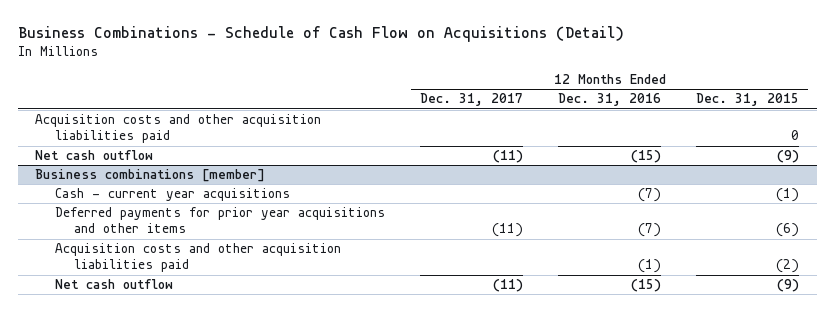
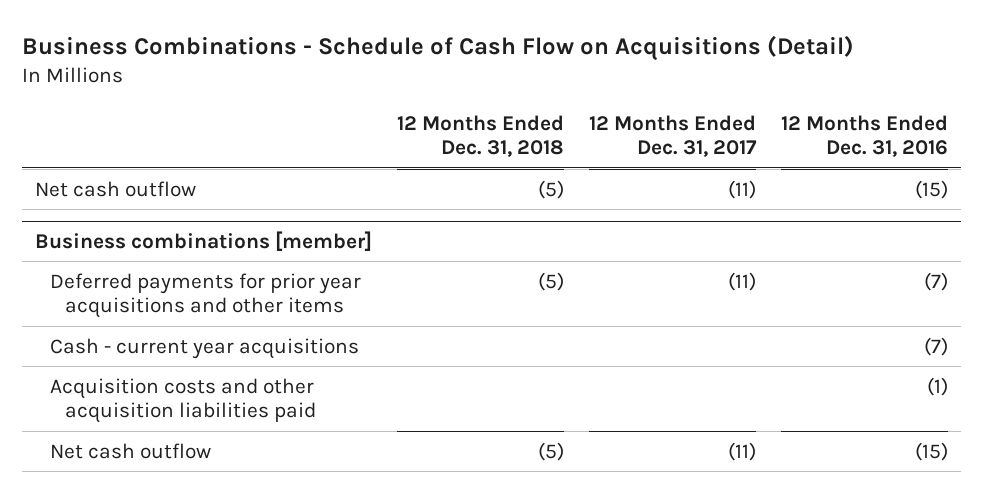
[696,93,800,107] Dec. 31, 2015 -> none
none -> [396,114,564,157] 12 Months Ended Dec. 31, 2018
[35,114,322,144] Acquisition costs and other acquisition liabilities paid -> none
[54,188,290,202] Cash - current year acquisitions -> [49,337,359,359] Cash - current year acquisitions

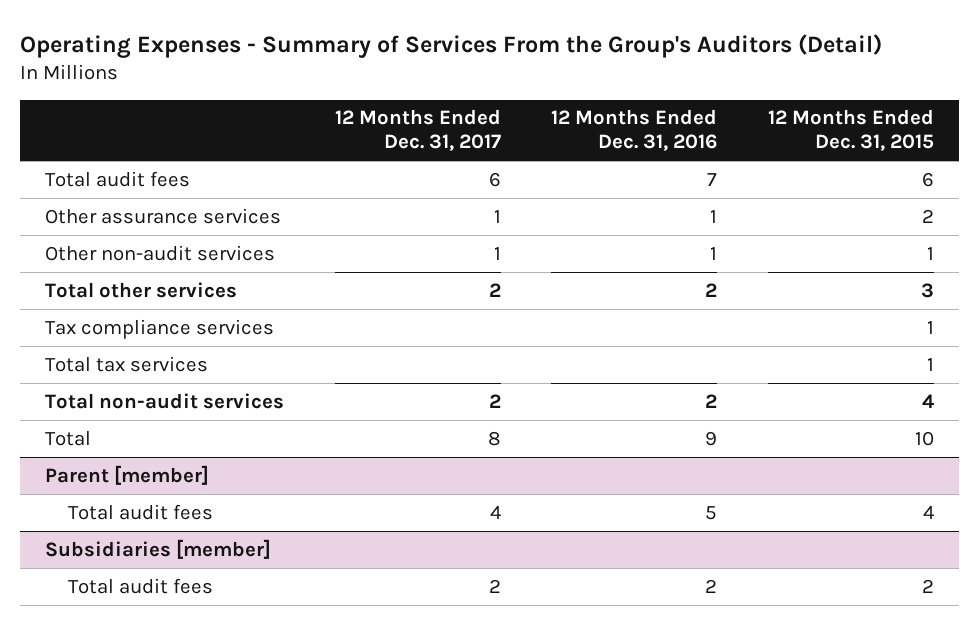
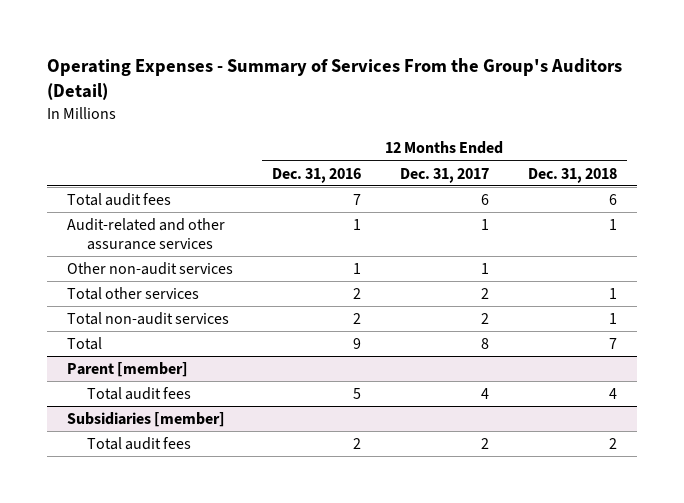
[767,109,934,152] 12 Months Ended Dec. 31, 2015 -> none
none -> [528,167,618,183] Dec. 31, 2018
[44,207,281,224] Other assurance services -> [66,218,225,251] Audit-related and other assurance services
[44,318,274,339] Tax compliance services -> none
[44,355,208,372] Total tax services -> none

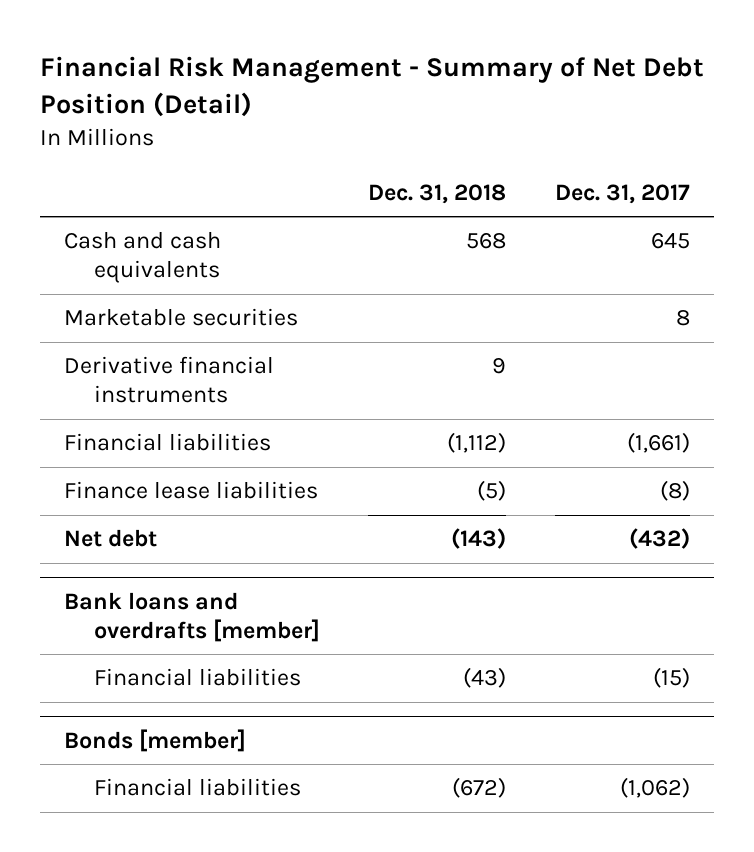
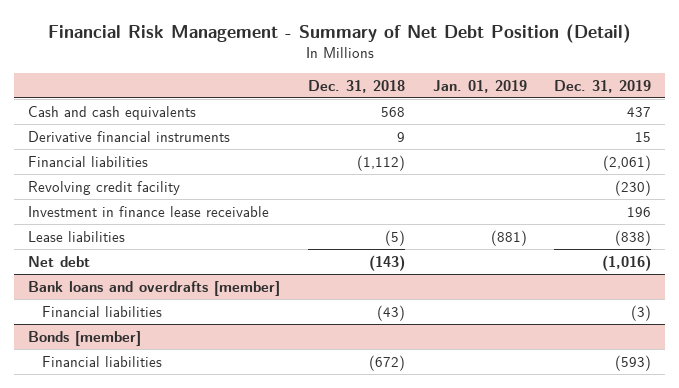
[554,183,690,204] Dec. 31, 2017 -> none
none -> [432,79,527,93] Jan. 01, 2019
none -> [554,79,652,93] Dec. 31, 2019
[63,308,298,327] Marketable securities -> none
none -> [28,180,181,195] Revolving credit facility
none -> [28,205,270,217] Investment in finance lease receivable
[63,481,318,500] Finance lease liabilities -> [28,230,126,242] Lease liabilities

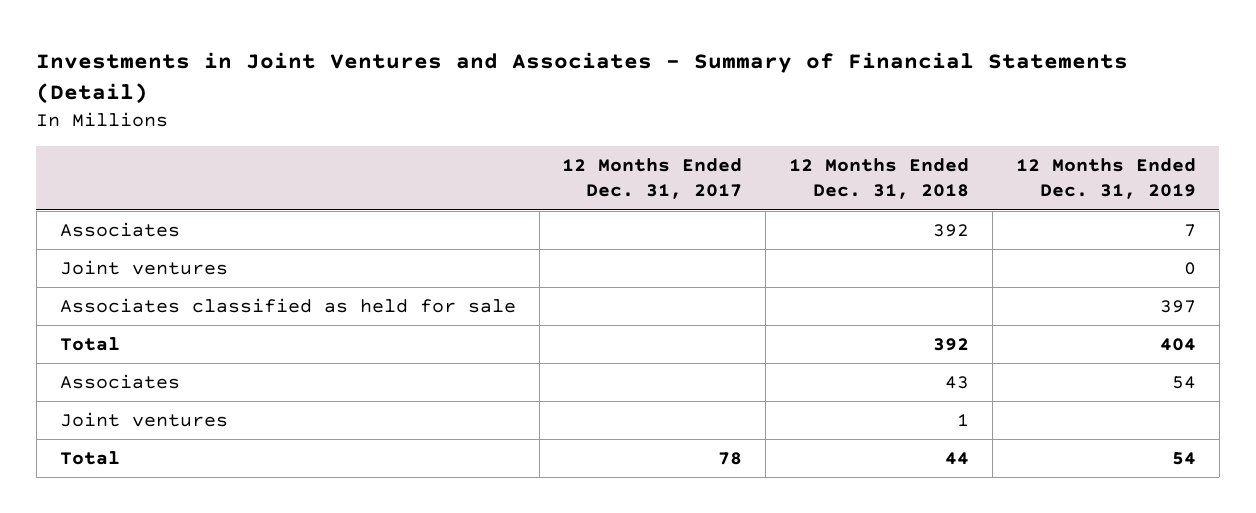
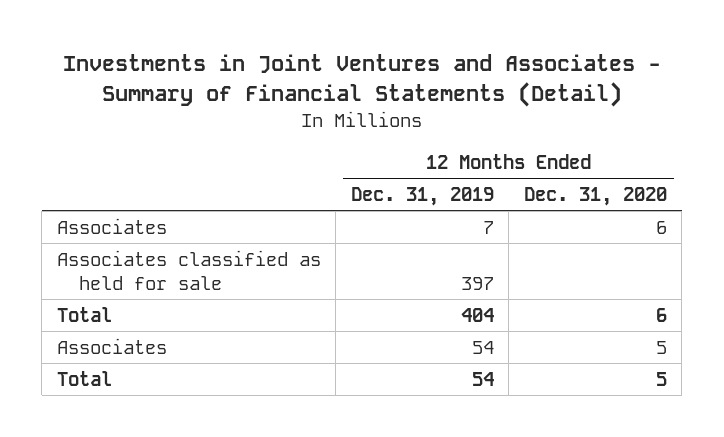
[562,158,743,200] 12 Months Ended Dec. 31, 2017 -> none
[789,158,970,200] 12 Months Ended Dec. 31, 2018 -> none
none -> [523,187,667,207] Dec. 31, 2020
[59,260,228,276] Joint ventures -> none
[59,412,228,428] Joint ventures -> none

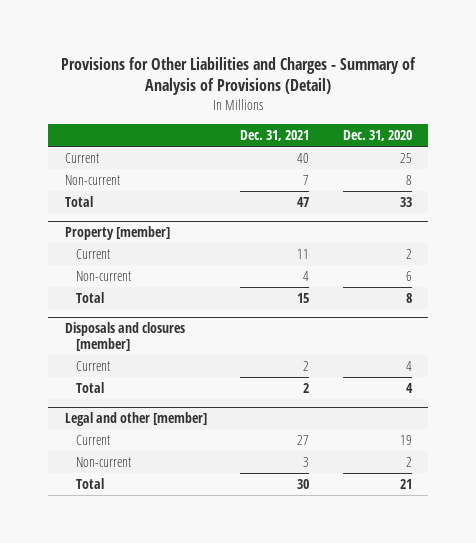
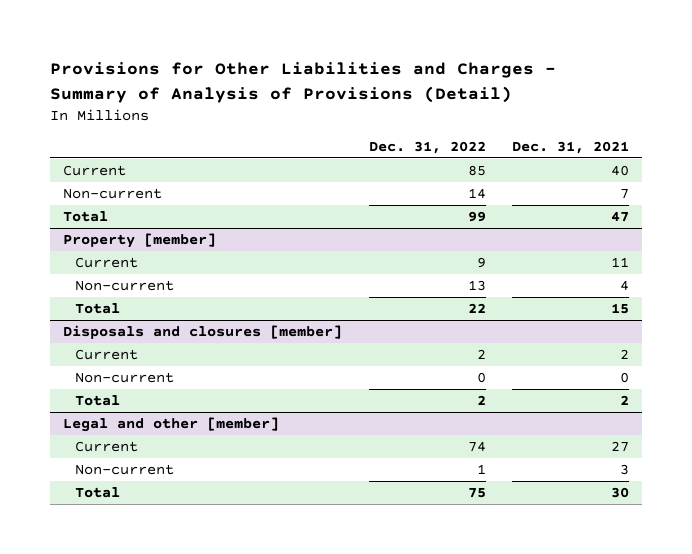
[342,130,412,142] Dec. 31, 2020 -> none
none -> [368,141,486,155] Dec. 31, 2022
none -> [74,371,174,383] Non-current

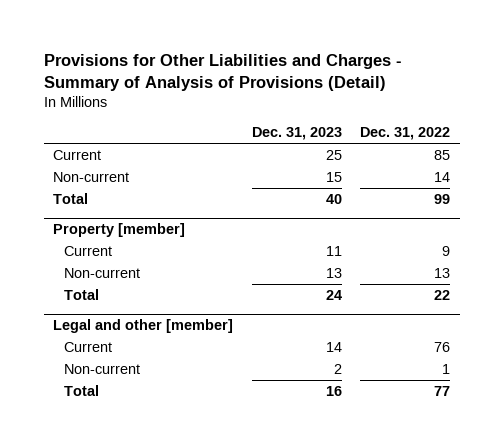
[511,141,629,155] Dec. 31, 2021 -> none
none -> [251,127,342,141] Dec. 31, 2023
[63,324,343,339] Disposals and closures [member] -> none
[74,348,138,360] Current -> none
[74,371,174,383] Non-current -> none
[74,394,120,406] Total -> none
[467,440,486,452] 74 -> [434,341,451,352] 76
[467,487,486,498] 75 -> [434,385,451,396] 77

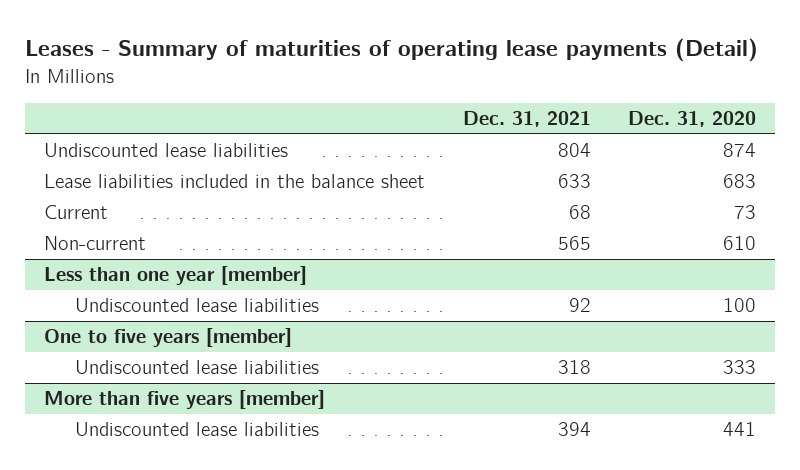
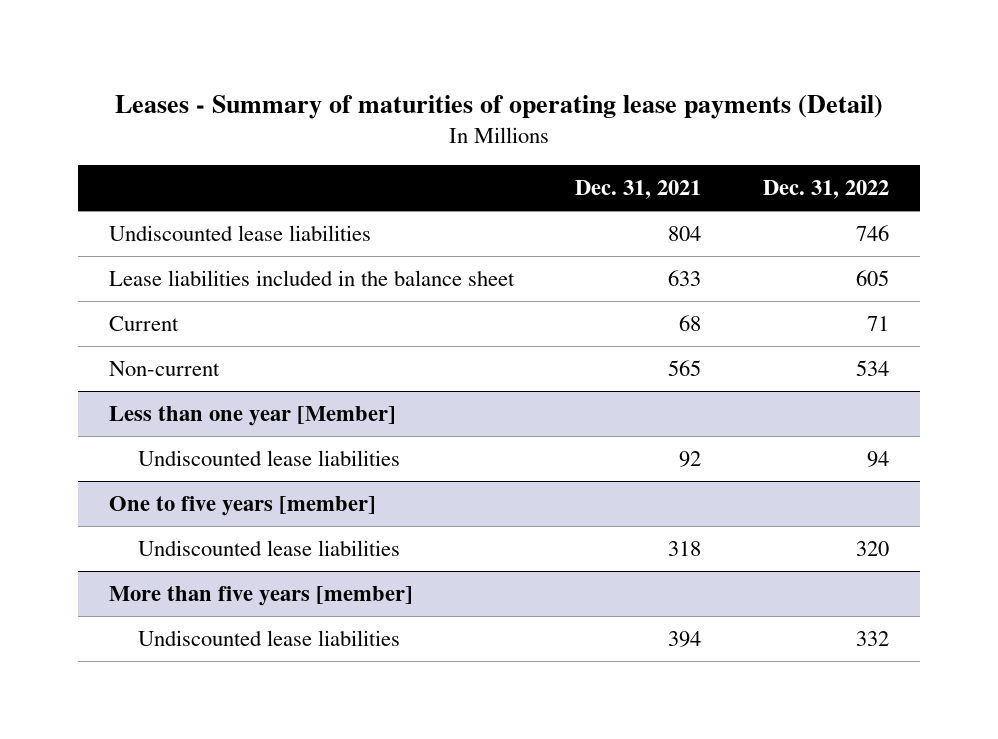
[628,111,757,128] Dec. 31, 2020 -> none
none -> [763,180,890,200] Dec. 31, 2022
[44,266,308,286] Less than one year [member] -> [108,405,396,426] Less than one year [Member]

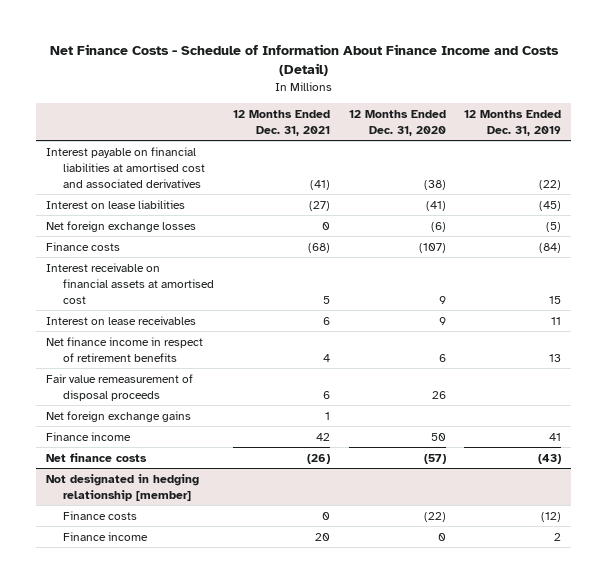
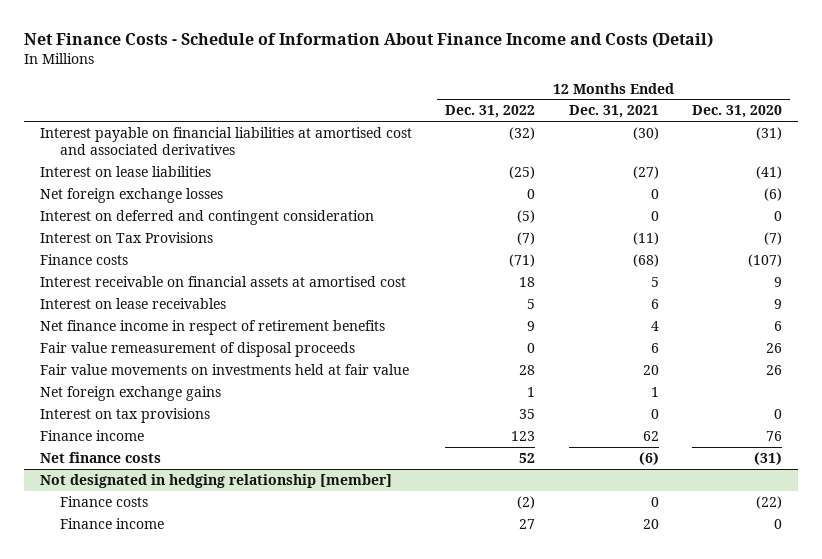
[464,109,562,136] 12 Months Ended Dec. 31, 2019 -> none
none -> [445,105,536,119] Dec. 31, 2022
[309,179,330,190] (41) -> [632,126,659,140] (30)
[423,179,446,190] (38) -> [755,126,782,140] (31)
none -> [40,209,375,225] Interest on deferred and contingent consideration
none -> [40,231,214,243] Interest on Tax Provisions
none -> [40,363,410,375] Fair value movements on investments held at fair value
none -> [40,407,211,423] Interest on tax provisions
[315,432,330,441] 42 -> [642,430,659,441] 62
[430,432,446,441] 50 -> [765,430,782,441] 76
[306,453,330,464] (26) -> [638,451,659,465] (6)
[423,453,446,464] (57) -> [753,451,782,465] (31)

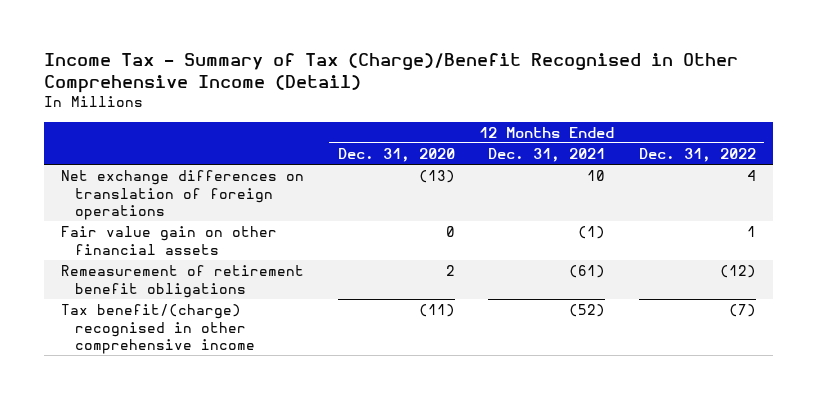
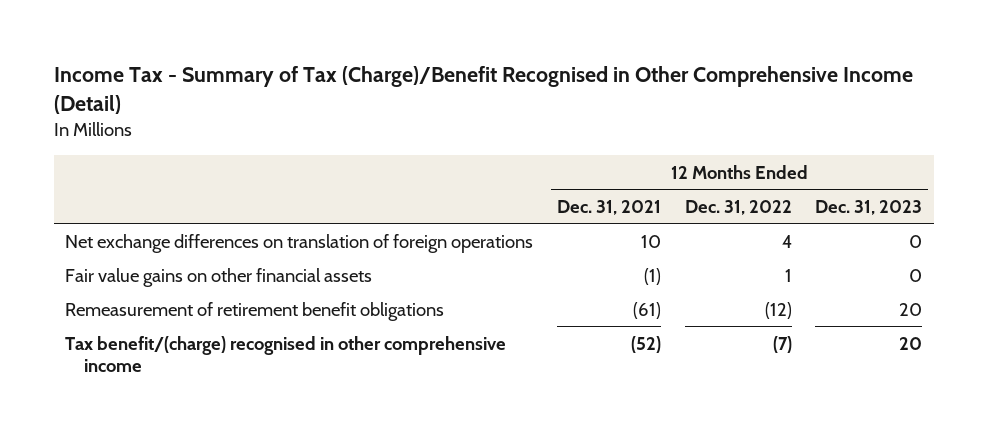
[337,147,455,162] Dec. 31, 2020 -> none
none -> [815,199,923,215] Dec. 31, 2023
[61,225,278,255] Fair value gain on other financial assets -> [65,267,373,287] Fair value gains on other financial assets

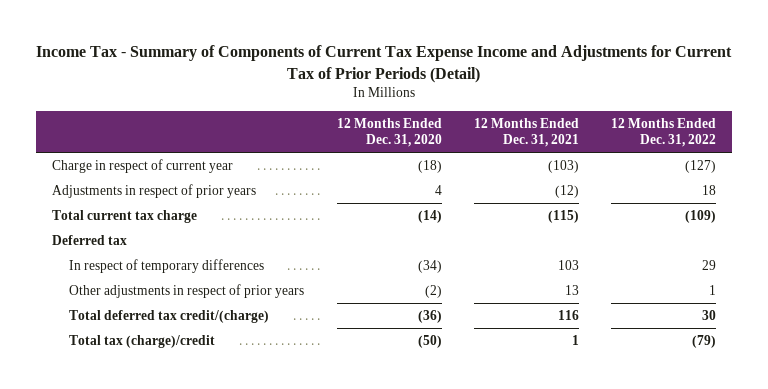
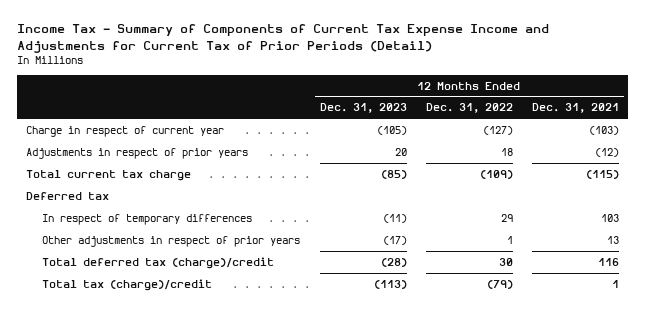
[336,117,442,148] 12 Months Ended Dec. 31, 2020 -> none
none -> [319,103,407,114] Dec. 31, 2023
[69,309,270,323] Total deferred tax credit/(charge) -> [42,256,275,269] Total deferred tax (charge)/credit

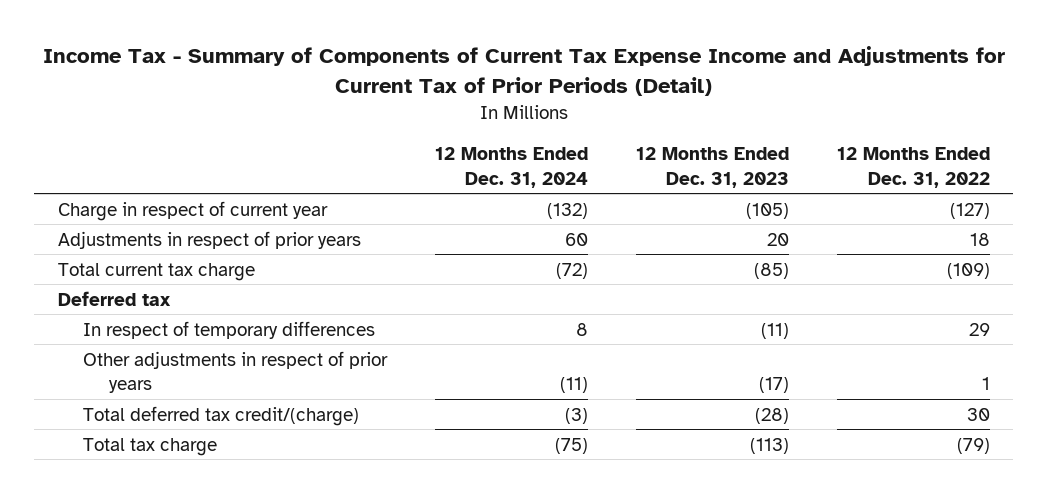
[531,103,619,114] Dec. 31, 2021 -> none
none -> [434,146,588,188] 12 Months Ended Dec. 31, 2024
[42,256,275,269] Total deferred tax (charge)/credit -> [83,405,360,426] Total deferred tax credit/(charge)
[42,278,213,291] Total tax (charge)/credit -> [83,437,218,456] Total tax charge

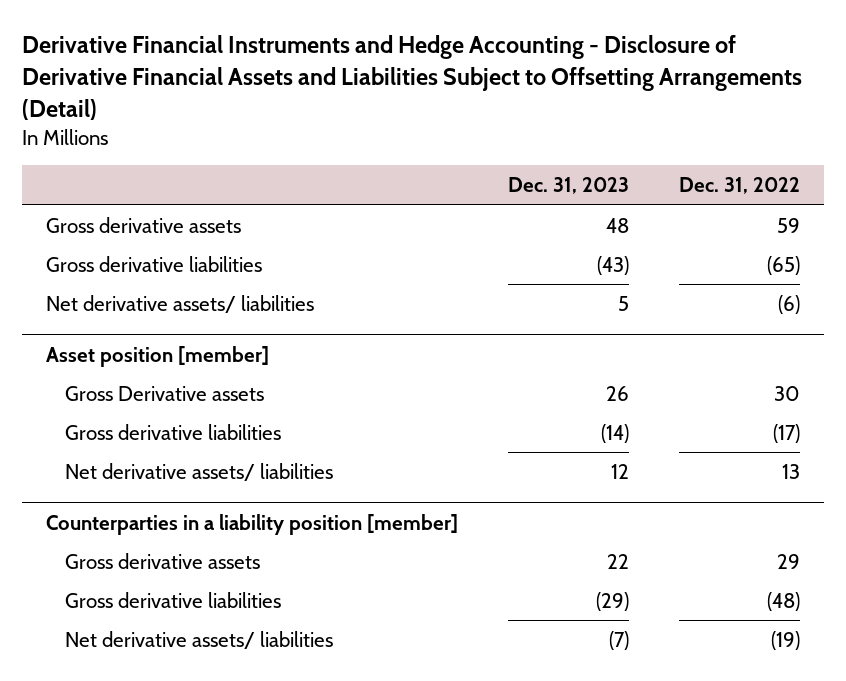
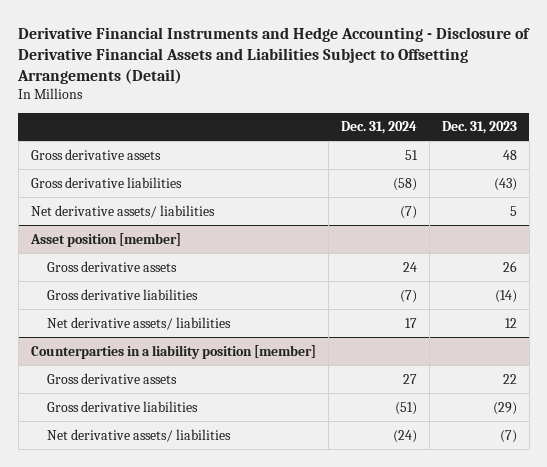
[678,177,800,195] Dec. 31, 2022 -> none
none -> [340,121,417,135] Dec. 31, 2024
[64,385,264,401] Gross Derivative assets -> [47,260,178,272] Gross derivative assets

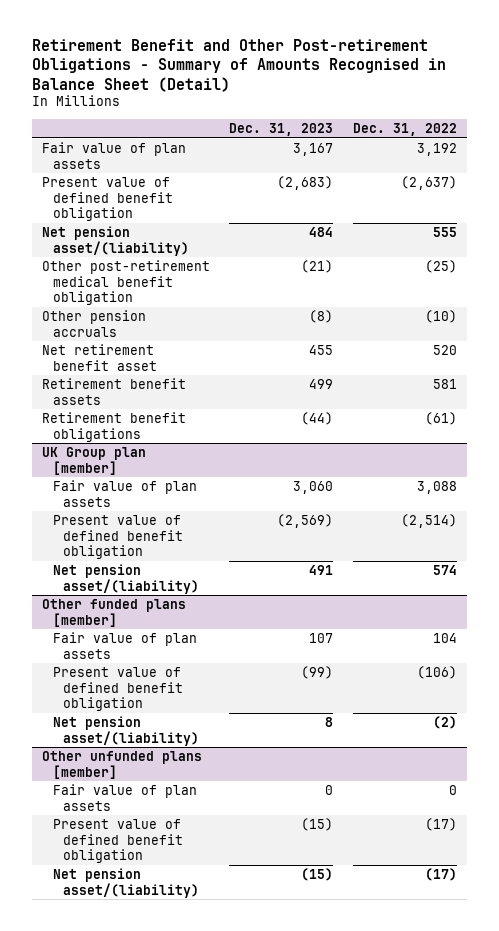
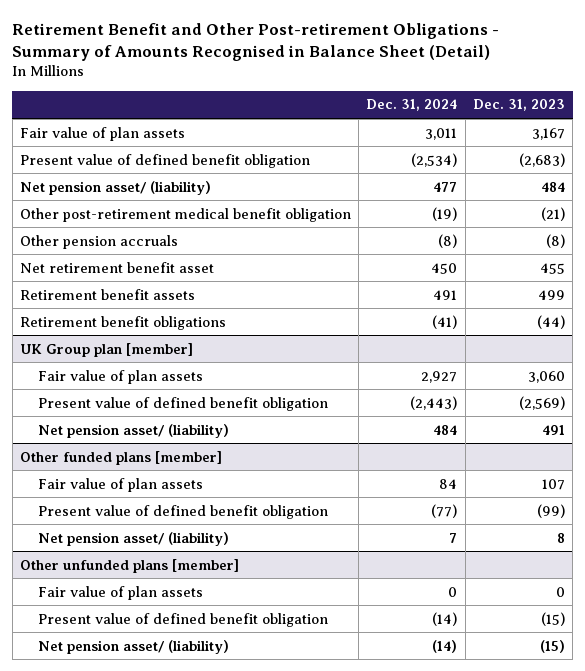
[353,122,458,136] Dec. 31, 2022 -> none
none -> [366,99,458,112] Dec. 31, 2024
[41,226,189,256] Net pension asset/(liability) -> [20,180,212,195] Net pension asset/ (liability)
[52,564,200,594] Net pension asset/(liability) -> [38,423,230,438] Net pension asset/ (liability)
[52,716,200,746] Net pension asset/(liability) -> [38,531,230,546] Net pension asset/ (liability)
[52,868,200,898] Net pension asset/(liability) -> [38,639,230,654] Net pension asset/ (liability)

